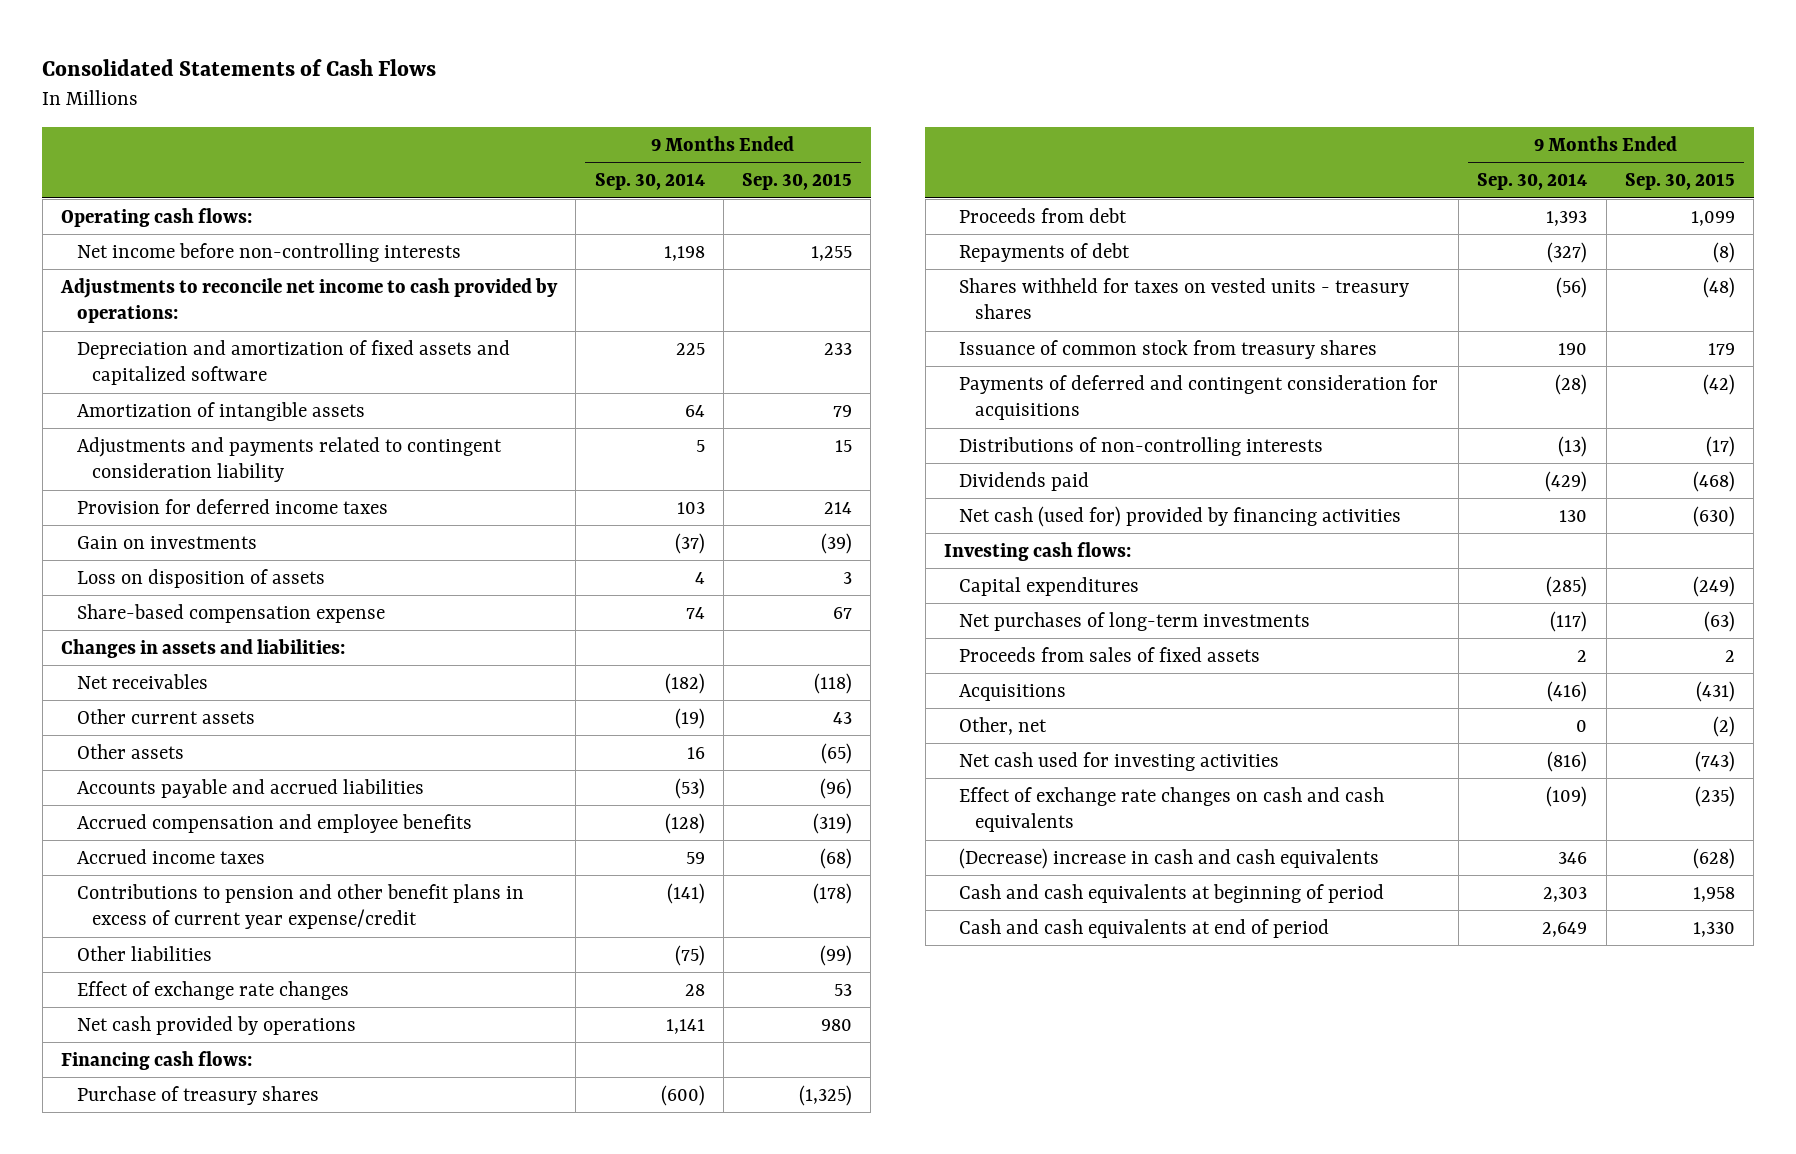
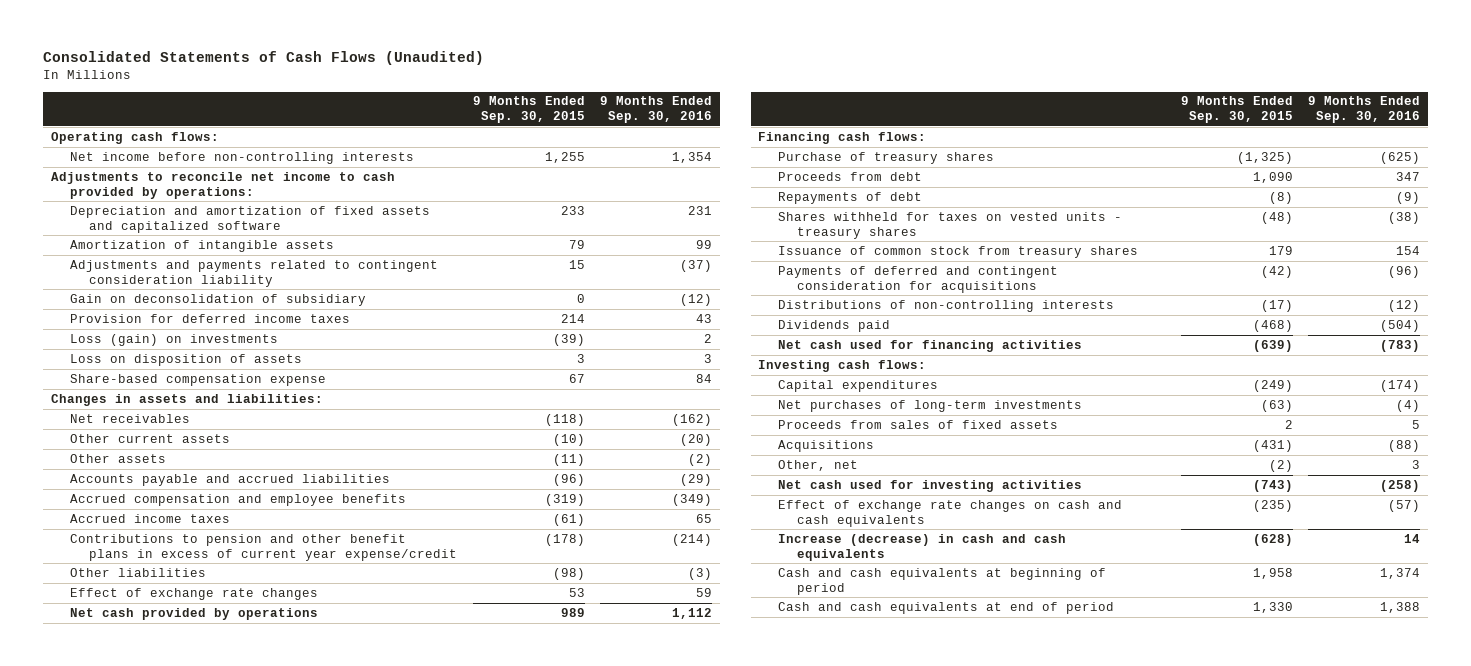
[42,58,437,76] Consolidated Statements of Cash Flows -> [42,51,484,66] Consolidated Statements of Cash Flows (Unaudited)
[594,173,705,191] Sep. 30, 2014 -> none
none -> [600,96,713,124] 9 Months Ended Sep. 30, 2016
none -> [69,293,366,306] Gain on deconsolidation of subsidiary
[76,535,257,549] Gain on investments -> [69,333,278,346] Loss (gain) on investments
[833,711,853,724] 43 -> [552,433,585,446] (10)
[821,742,853,764] (65) -> [552,453,585,466] (11)
[820,847,853,869] (68) -> [552,513,585,526] (61)
[820,944,853,966] (99) -> [552,567,585,580] (98)
[821,1018,853,1031] 980 -> [560,607,585,617] 989
[1690,210,1735,226] 1,099 -> [1252,171,1293,183] 1,090
[959,505,1402,527] Net cash (used for) provided by financing activities -> [777,339,1082,352] Net cash used for financing activities
[1692,505,1735,527] (630) -> [1252,339,1293,352] (639)
[959,847,1380,869] (Decrease) increase in cash and cash equivalents -> [777,533,1066,561] Increase (decrease) in cash and cash equivalents

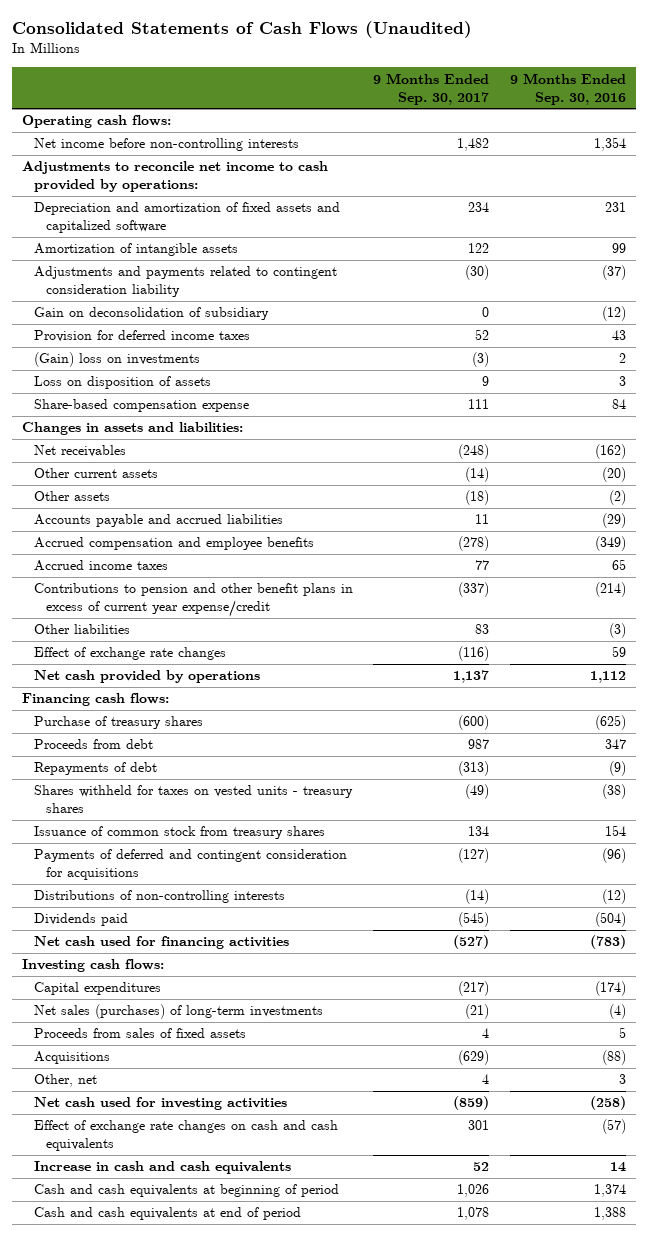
[472,96,585,124] 9 Months Ended Sep. 30, 2015 -> none
none -> [373,72,490,105] 9 Months Ended Sep. 30, 2017
[69,333,278,346] Loss (gain) on investments -> [33,352,200,368] (Gain) loss on investments
[777,399,1082,412] Net purchases of long-term investments -> [33,1004,323,1020] Net sales (purchases) of long-term investments
[777,533,1066,561] Increase (decrease) in cash and cash equivalents -> [33,1161,291,1175] Increase in cash and cash equivalents

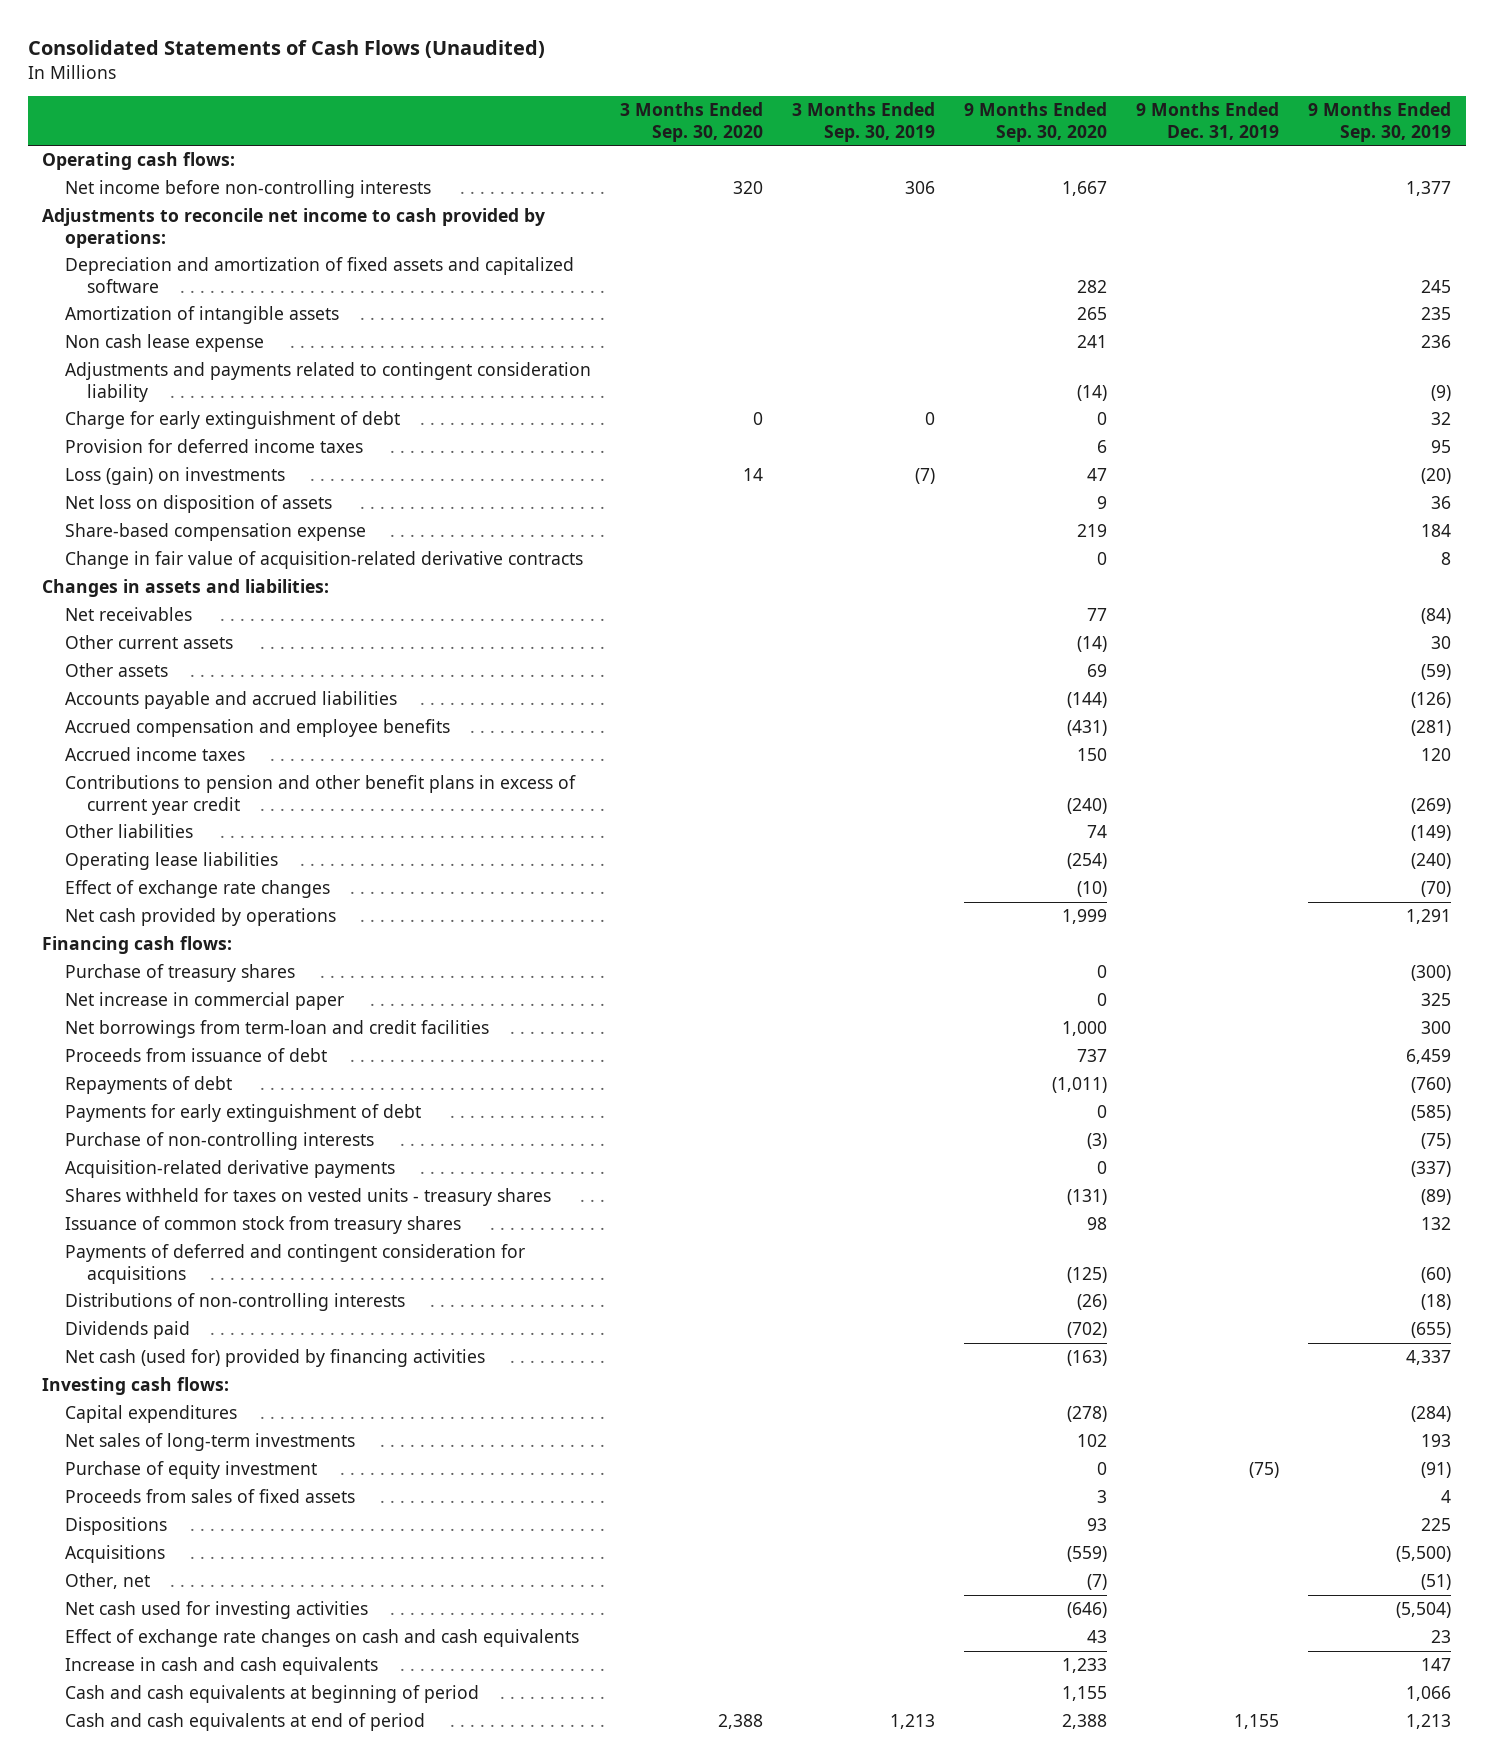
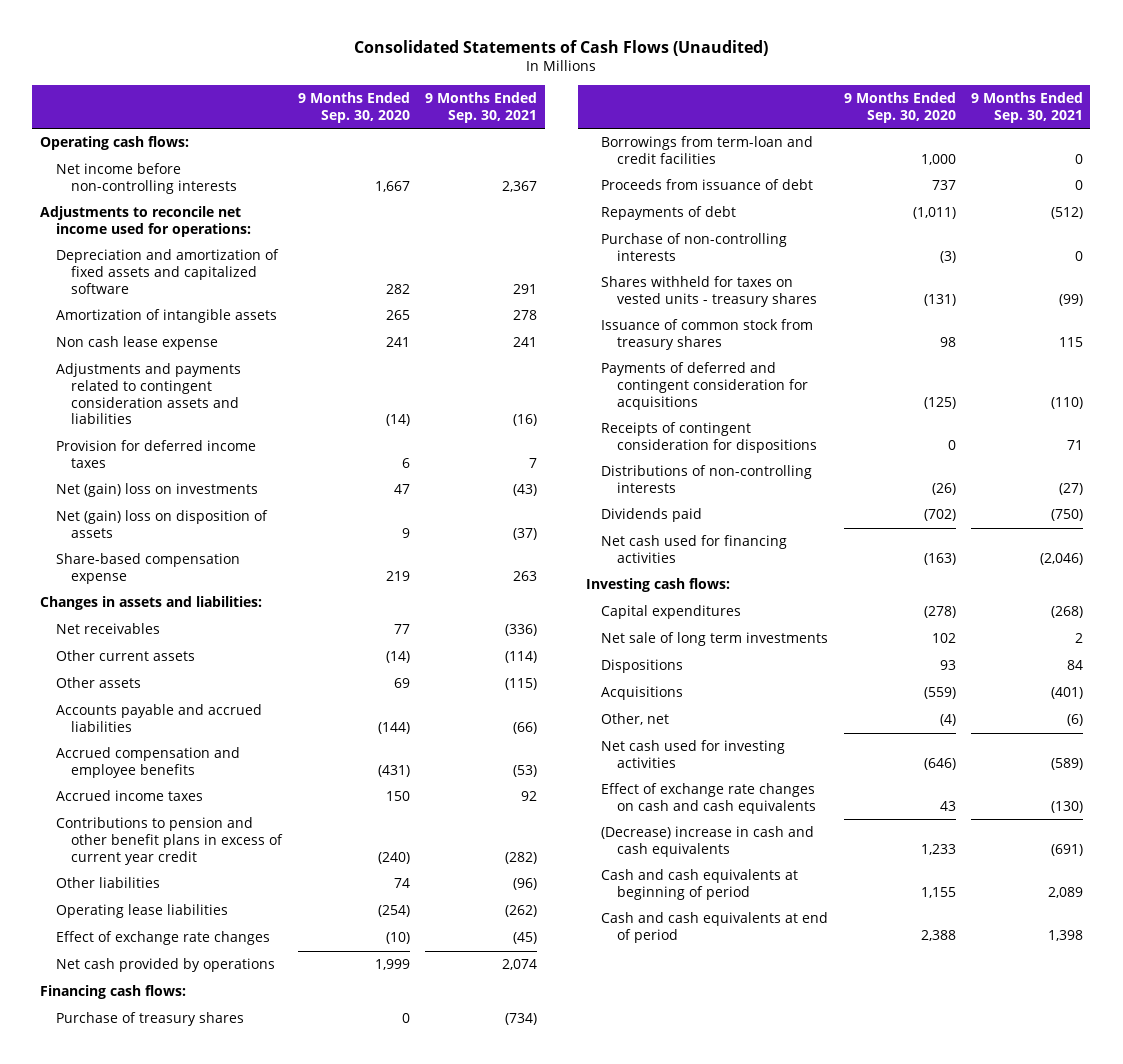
[620,102,764,142] 3 Months Ended Sep. 30, 2020 -> none
[792,102,936,142] 3 Months Ended Sep. 30, 2019 -> none
[1136,102,1280,140] 9 Months Ended Dec. 31, 2019 -> none
[1308,102,1452,142] 9 Months Ended Sep. 30, 2019 -> none
none -> [425,91,538,123] 9 Months Ended Sep. 30, 2021
[42,208,546,248] Adjustments to reconcile net income to cash provided by operations: -> [40,206,251,237] Adjustments to reconcile net income used for operations:
[64,411,400,430] Charge for early extinguishment of debt -> none
[64,362,591,402] Adjustments and payments related to contingent consideration liability -> [55,363,241,425] Adjustments and payments related to contingent consideration assets and liabilities
[64,467,285,486] Loss (gain) on investments -> [55,483,258,498] Net (gain) loss on investments
[64,495,332,514] Net loss on disposition of assets -> [55,510,268,538] Net (gain) loss on disposition of assets
[64,551,583,570] Change in fair value of acquisition-related derivative contracts -> none
[64,992,344,1011] Net increase in commercial paper -> none
[64,1020,489,1039] Net borrowings from term-loan and credit facilities -> [601,136,814,164] Borrowings from term-loan and credit facilities
[64,1104,421,1123] Payments for early extinguishment of debt -> none
[64,1160,395,1179] Acquisition-related derivative payments -> none
none -> [601,422,817,453] Receipts of contingent consideration for dispositions
[64,1349,485,1368] Net cash (used for) provided by financing activities -> [601,535,788,563] Net cash used for financing activities
[64,1461,317,1480] Purchase of equity investment -> none
[64,1489,355,1504] Proceeds from sales of fixed assets -> none
[64,1433,355,1452] Net sales of long-term investments -> [601,632,829,647] Net sale of long term investments
[1087,1574,1108,1591] (7) -> [939,714,956,727] (4)
[64,1657,378,1676] Increase in cash and cash equivalents -> [601,826,815,857] (Decrease) increase in cash and cash equivalents

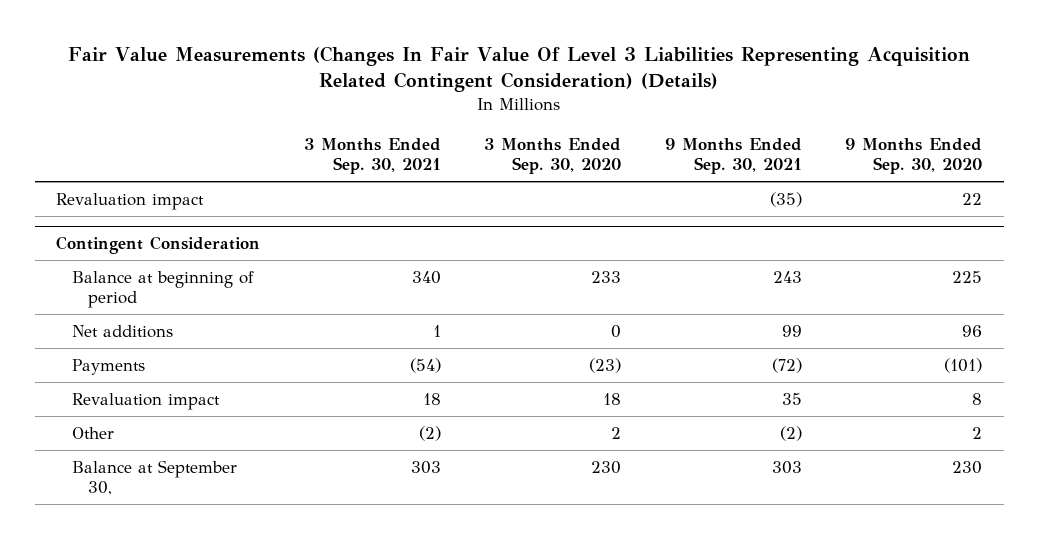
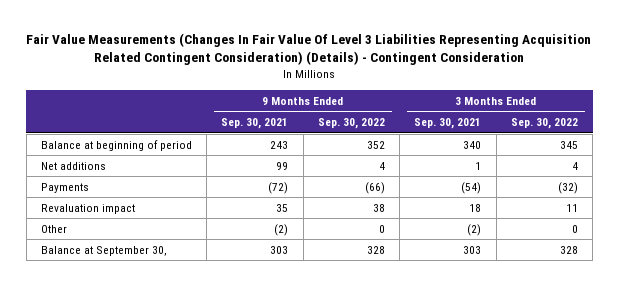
[68,46,971,93] Fair Value Measurements (Changes In Fair Value Of Level 3 Liabilities Representing Acquisition Related Contingent Consideration) (Details) -> [26,33,592,66] Fair Value Measurements (Changes In Fair Value Of Level 3 Liabilities Representing Acquisition Related Contingent Consideration) (Details) - Contingent Consideration
[484,137,622,175] 3 Months Ended Sep. 30, 2020 -> none
[845,137,983,175] 9 Months Ended Sep. 30, 2020 -> none
none -> [317,118,385,130] Sep. 30, 2022
none -> [510,118,578,130] Sep. 30, 2022
[56,192,205,210] Revaluation impact -> none
[56,235,261,254] Contingent Consideration -> none

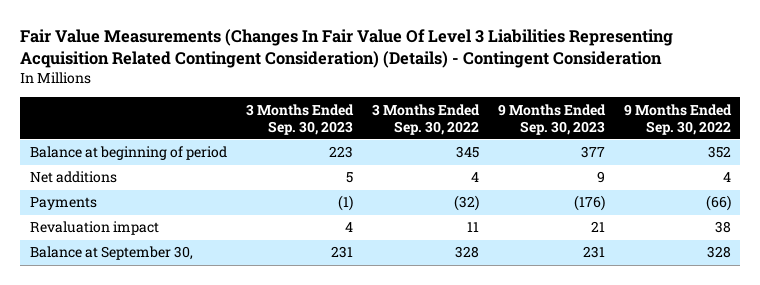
[221,118,289,130] Sep. 30, 2021 -> none
[414,118,482,130] Sep. 30, 2021 -> none
none -> [245,103,354,135] 3 Months Ended Sep. 30, 2023
none -> [497,103,606,135] 9 Months Ended Sep. 30, 2023
[40,224,67,233] Other -> none

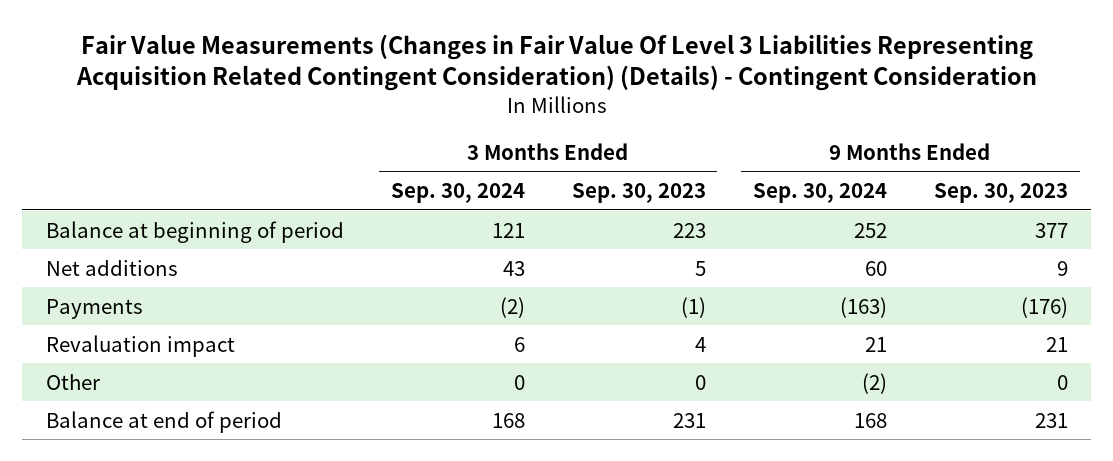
[20,28,674,68] Fair Value Measurements (Changes In Fair Value Of Level 3 Liabilities Representing Acquisition Related Contingent Consideration) (Details) - Contingent Consideration -> [75,33,1037,92] Fair Value Measurements (Changes in Fair Value Of Level 3 Liabilities Representing Acquisition Related Contingent Consideration) (Details) - Contingent Consideration
[371,103,480,135] 3 Months Ended Sep. 30, 2022 -> none
[623,103,732,135] 9 Months Ended Sep. 30, 2022 -> none
none -> [390,182,525,203] Sep. 30, 2024
none -> [752,182,887,203] Sep. 30, 2024
none -> [45,373,100,390] Other
[29,246,193,261] Balance at September 30, -> [45,410,282,433] Balance at end of period

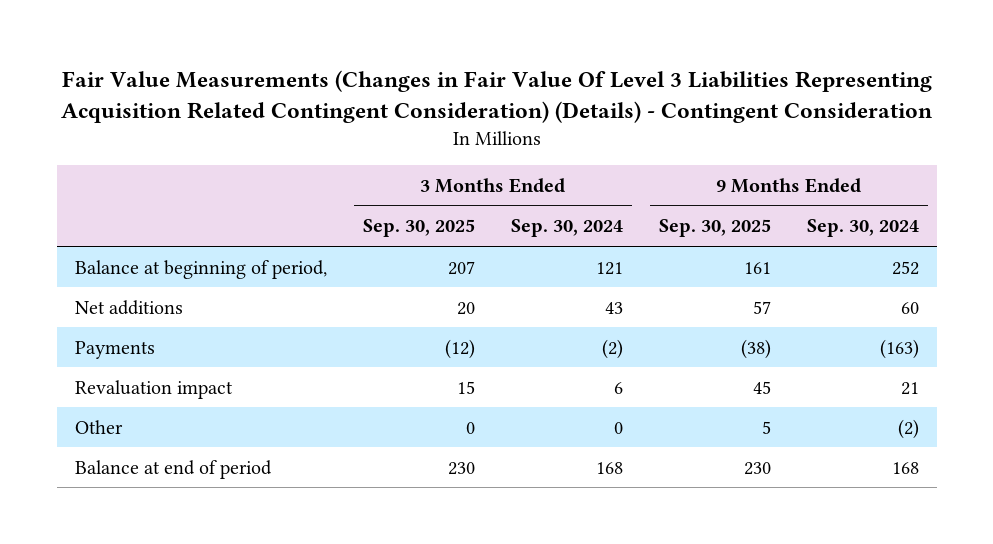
[571,182,706,203] Sep. 30, 2023 -> none
[933,182,1068,203] Sep. 30, 2023 -> none
none -> [362,219,475,238] Sep. 30, 2025
none -> [658,219,771,238] Sep. 30, 2025
[45,220,344,243] Balance at beginning of period -> [74,259,327,279] Balance at beginning of period,

